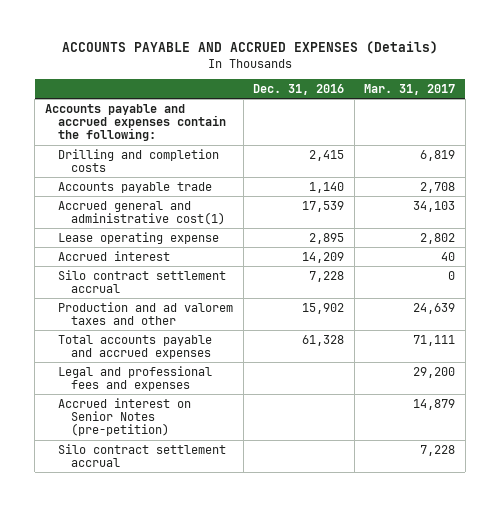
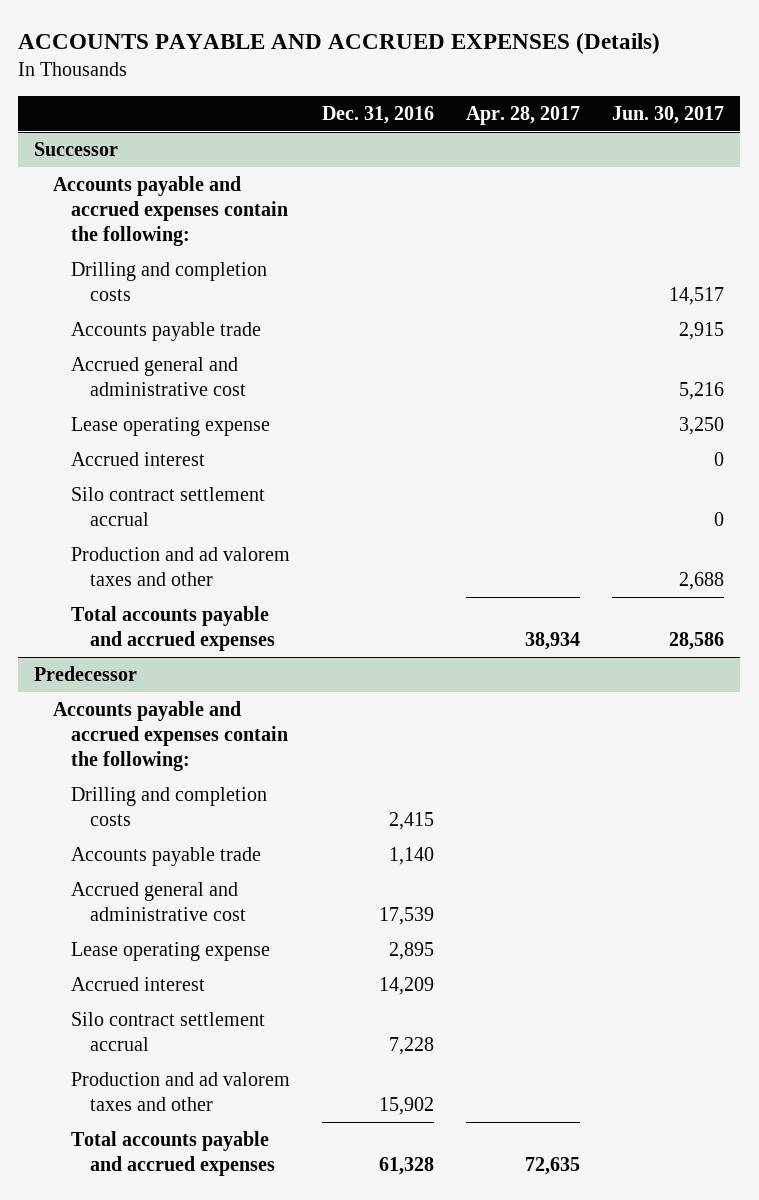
[364,83,456,95] Mar. 31, 2017 -> none
none -> [466,105,581,125] Apr. 28, 2017
none -> [612,105,725,124] Jun. 30, 2017
none -> [34,141,119,156] Successor
none -> [52,175,289,247] Accounts payable and accrued expenses contain the following:
none -> [71,261,268,302] Drilling and completion costs
none -> [71,321,262,341] Accounts payable trade
none -> [71,356,247,397] Accrued general and administrative cost
none -> [71,416,271,436] Lease operating expense
none -> [71,451,206,466] Accrued interest
none -> [71,486,266,527] Silo contract settlement accrual
none -> [71,546,291,587] Production and ad valorem taxes and other
none -> [71,605,276,652] Total accounts payable and accrued expenses
none -> [34,665,138,681] Predecessor
[58,200,226,226] Accrued general and administrative cost(1) -> [71,881,247,922] Accrued general and administrative cost
[58,365,213,392] Legal and professional fees and expenses -> none
[58,397,192,437] Accrued interest on Senior Notes (pre-petition) -> none
[58,443,227,468] Silo contract settlement accrual -> none

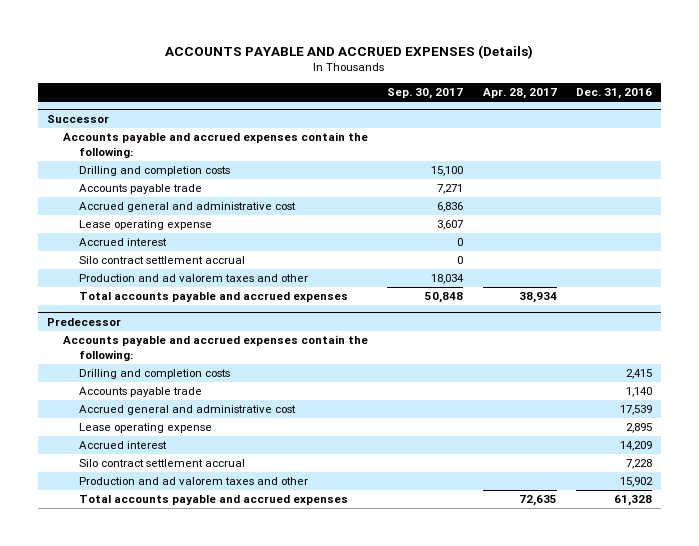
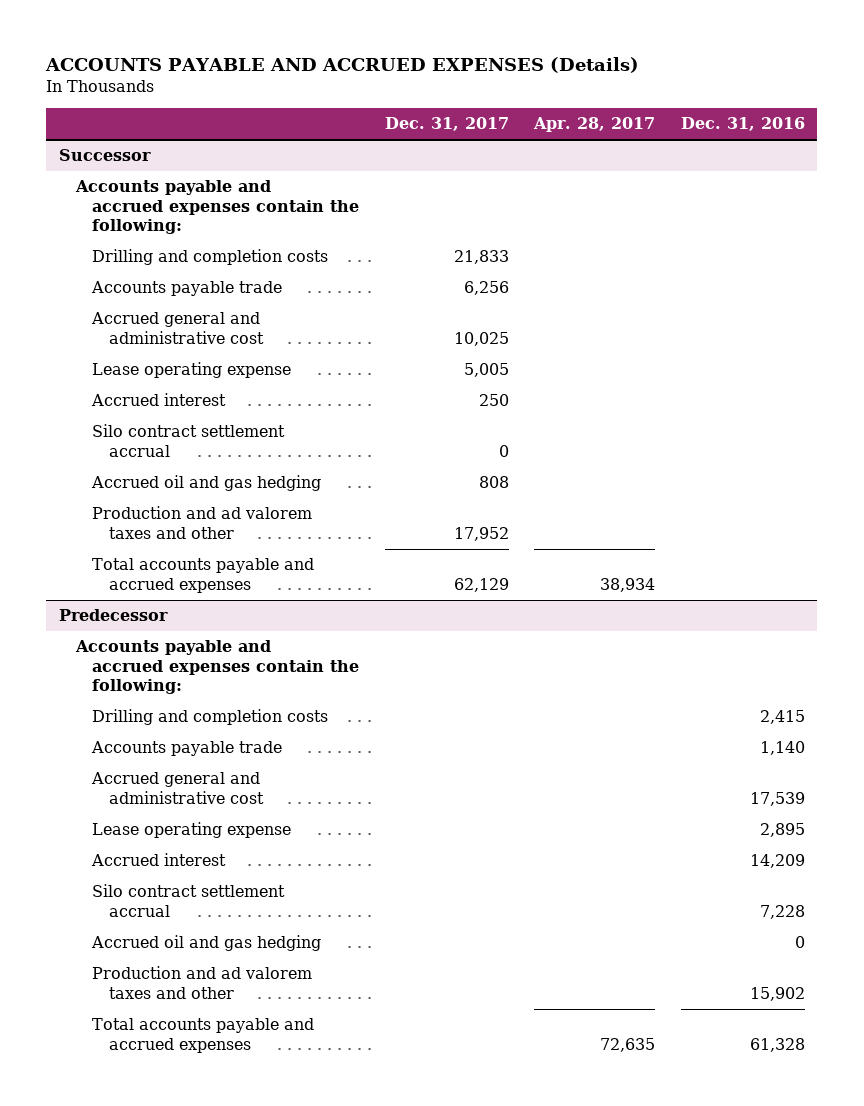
[387,88,464,100] Sep. 30, 2017 -> none
none -> [384,117,509,132] Dec. 31, 2017
none -> [91,475,322,492] Accrued oil and gas hedging
none -> [91,935,322,952] Accrued oil and gas hedging

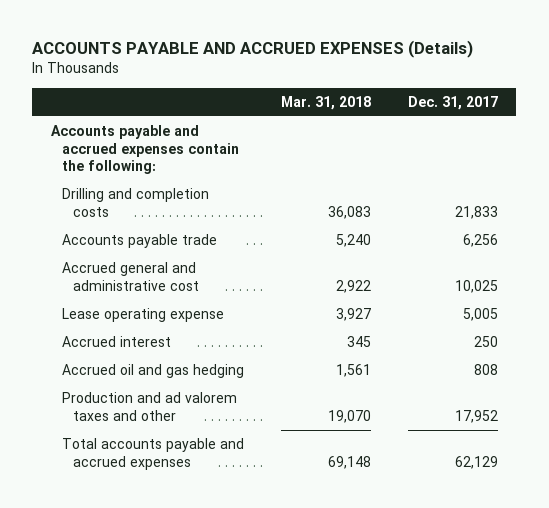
[533,117,656,133] Apr. 28, 2017 -> none
[680,117,805,132] Dec. 31, 2016 -> none
none -> [281,95,372,110] Mar. 31, 2018
[58,149,151,162] Successor -> none
[92,424,286,457] Silo contract settlement accrual -> none
[58,609,168,622] Predecessor -> none
[74,640,360,695] Accounts payable and accrued expenses contain the following: -> none
[92,709,329,726] Drilling and completion costs -> none
[91,741,283,757] Accounts payable trade -> none
[91,772,265,804] Accrued general and administrative cost -> none
[92,822,292,839] Lease operating expense -> none
[91,853,227,867] Accrued interest -> none
[92,884,286,917] Silo contract settlement accrual -> none
[91,935,322,952] Accrued oil and gas hedging -> none
[92,966,313,999] Production and ad valorem taxes and other -> none
[92,1018,315,1053] Total accounts payable and accrued expenses -> none

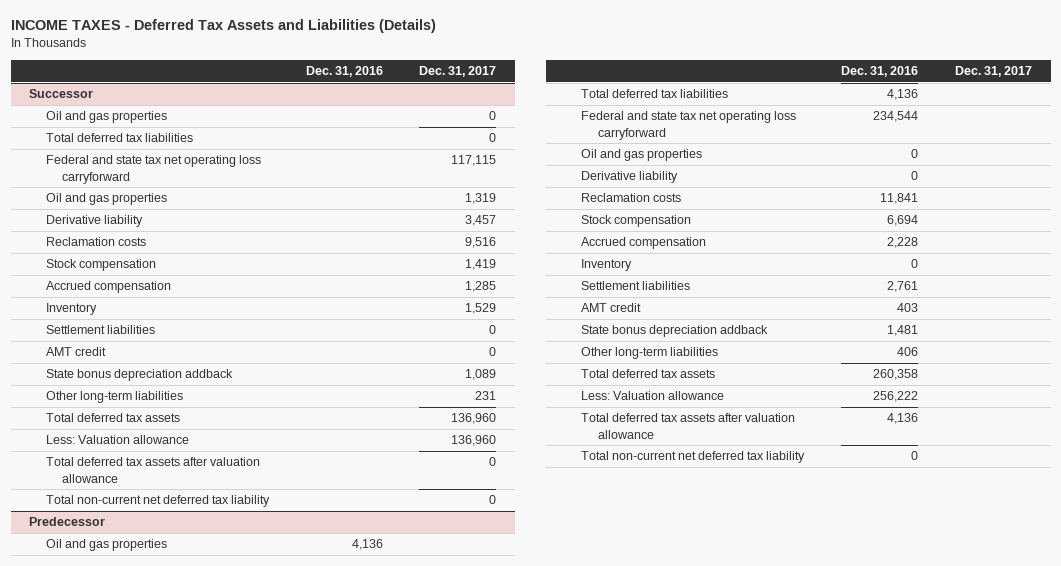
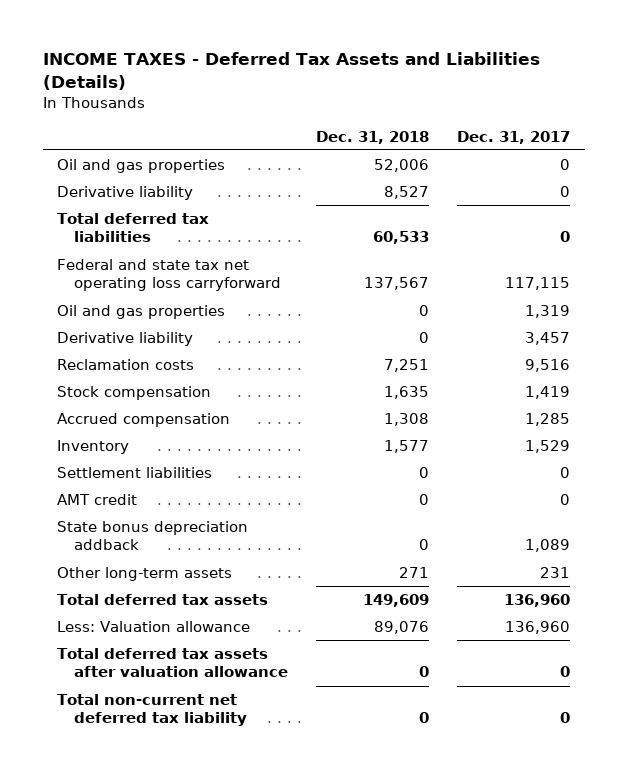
[305,66,383,78] Dec. 31, 2016 -> none
none -> [316,130,430,144] Dec. 31, 2018
[29,89,94,99] Successor -> none
none -> [56,185,193,200] Derivative liability
[45,391,183,404] Other long-term liabilities -> [56,566,232,581] Other long-term assets
[29,517,106,527] Predecessor -> none
[45,539,167,552] Oil and gas properties -> none
[581,89,729,99] Total deferred tax liabilities -> none
[581,111,797,140] Federal and state tax net operating loss carryforward -> none
[581,149,703,162] Oil and gas properties -> none
[581,171,679,184] Derivative liability -> none
[581,193,682,203] Reclamation costs -> none
[581,215,692,228] Stock compensation -> none
[581,237,707,250] Accrued compensation -> none
[581,259,633,272] Inventory -> none
[581,281,691,291] Settlement liabilities -> none
[581,303,642,313] AMT credit -> none
[581,325,769,338] State bonus depreciation addback -> none
[581,347,719,360] Other long-term liabilities -> none
[581,369,716,379] Total deferred tax assets -> none
[581,391,725,401] Less: Valuation allowance -> none
[581,413,796,439] Total deferred tax assets after valuation allowance -> none
[581,451,806,464] Total non-current net deferred tax liability -> none

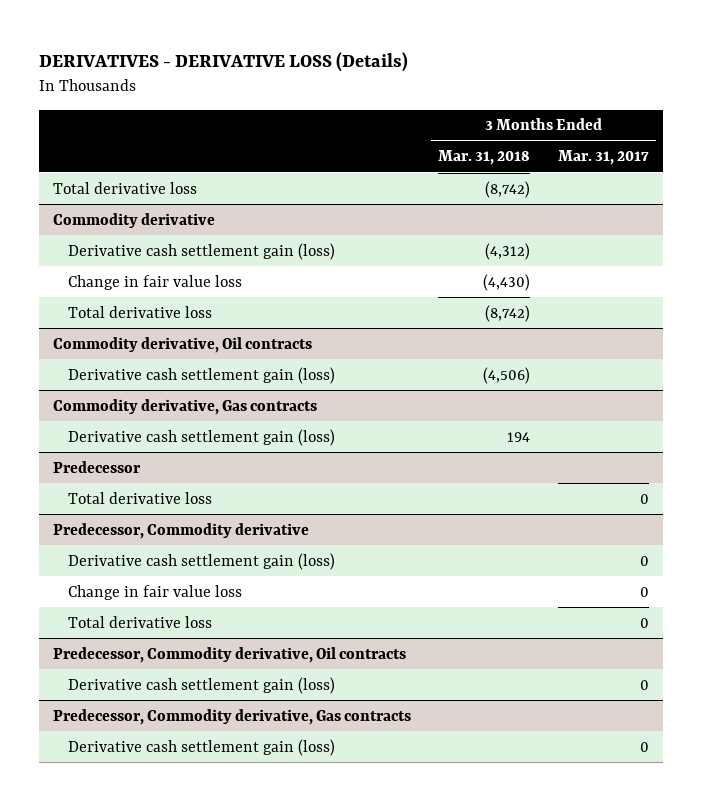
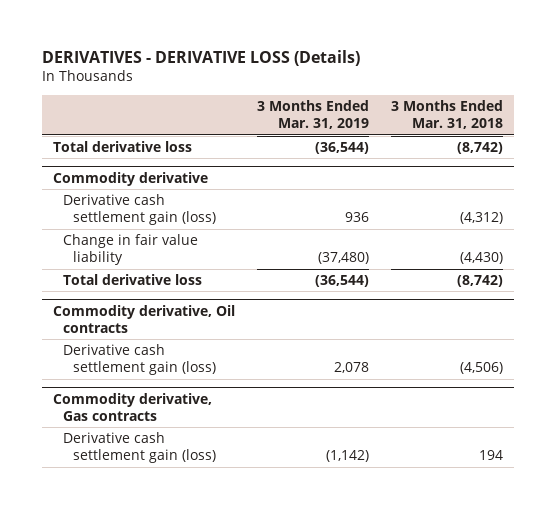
[557,150,649,166] Mar. 31, 2017 -> none
none -> [257,99,370,130] 3 Months Ended Mar. 31, 2019
[67,274,242,290] Change in fair value loss -> [63,233,199,266] Change in fair value liability
[52,460,141,473] Predecessor -> none
[67,491,212,504] Total derivative loss -> none
[52,522,309,539] Predecessor, Commodity derivative -> none
[67,552,335,570] Derivative cash settlement gain (loss) -> none
[67,584,242,600] Change in fair value loss -> none
[67,615,212,628] Total derivative loss -> none
[52,646,406,663] Predecessor, Commodity derivative, Oil contracts -> none
[67,676,335,694] Derivative cash settlement gain (loss) -> none
[52,708,411,725] Predecessor, Commodity derivative, Gas contracts -> none
[67,738,335,756] Derivative cash settlement gain (loss) -> none

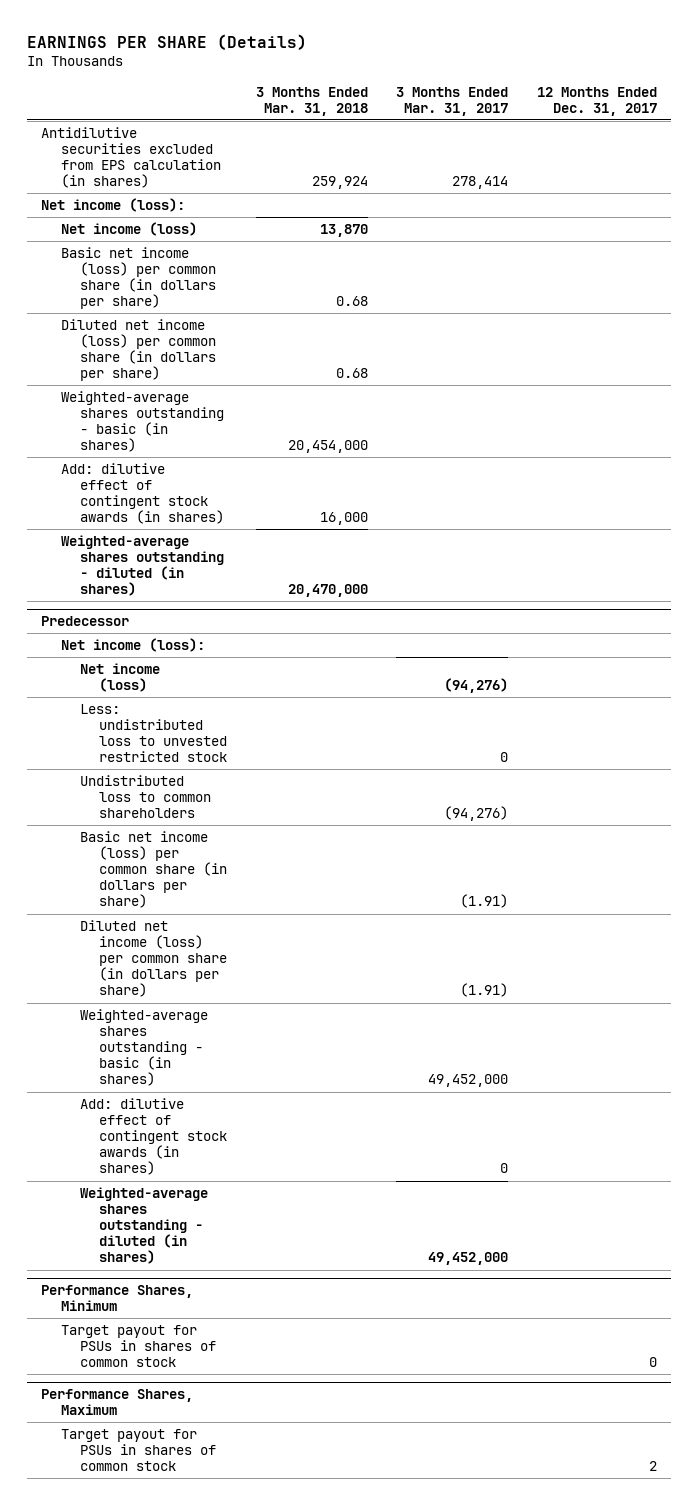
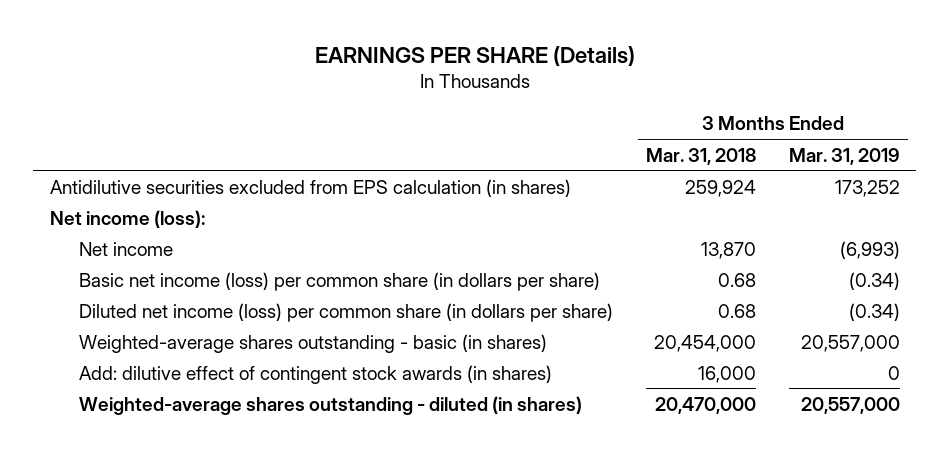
[396,86,509,116] 3 Months Ended Mar. 31, 2017 -> none
[536,86,657,116] 12 Months Ended Dec. 31, 2017 -> none
none -> [788,147,900,165] Mar. 31, 2019
[60,221,197,236] Net income (loss) -> [78,241,173,256] Net income
[41,616,130,627] Predecessor -> none
[60,637,205,652] Net income (loss): -> none
[79,662,160,693] Net income (loss) -> none
[79,703,228,763] Less: undistributed loss to unvested restricted stock -> none
[79,774,212,819] Undistributed loss to common shareholders -> none
[79,830,228,909] Basic net income (loss) per common share (in dollars per share) -> none
[79,919,228,998] Diluted net income (loss) per common share (in dollars per share) -> none
[79,1008,208,1087] Weighted-average shares outstanding - basic (in shares) -> none
[79,1097,228,1176] Add: dilutive effect of contingent stock awards (in shares) -> none
[79,1186,208,1265] Weighted-average shares outstanding - diluted (in shares) -> none
[41,1285,194,1312] Performance Shares, Minimum -> none
[60,1324,216,1368] Target payout for PSUs in shares of common stock -> none
[41,1389,194,1416] Performance Shares, Maximum -> none
[60,1428,216,1472] Target payout for PSUs in shares of common stock -> none

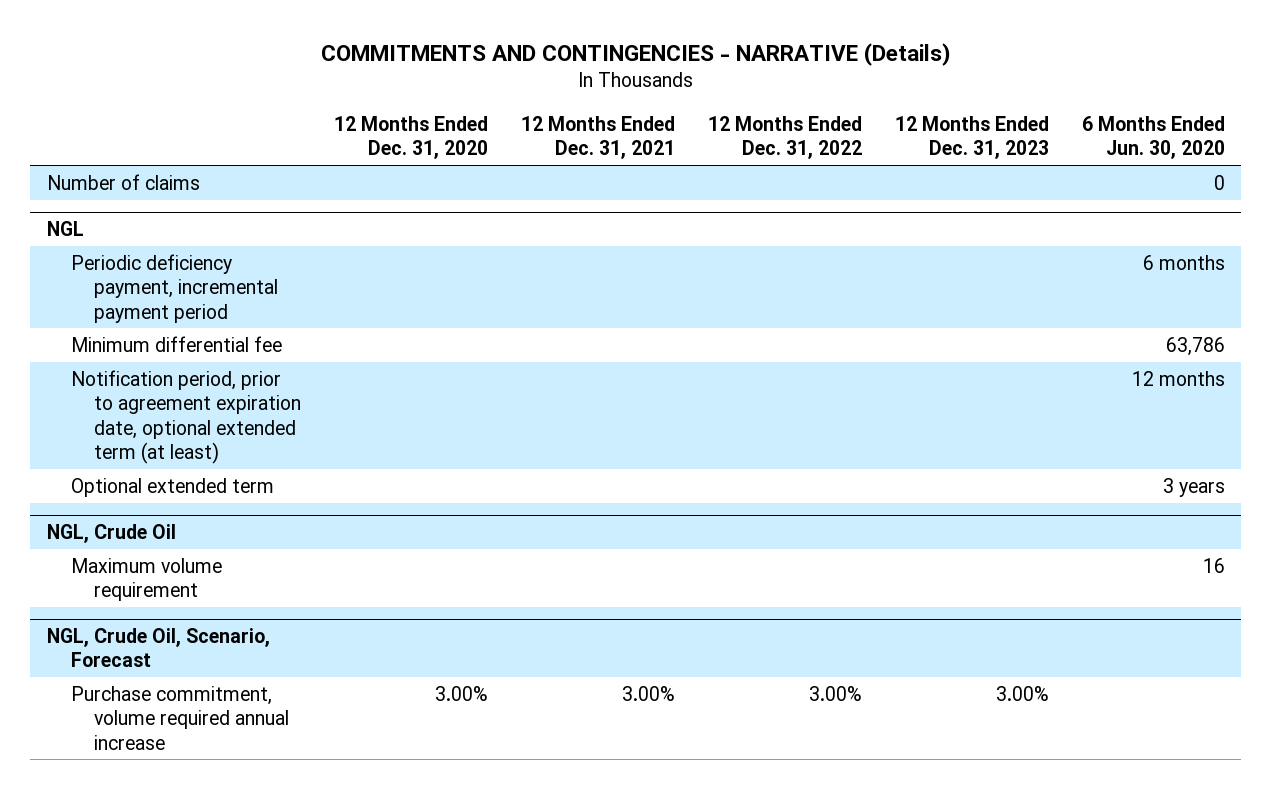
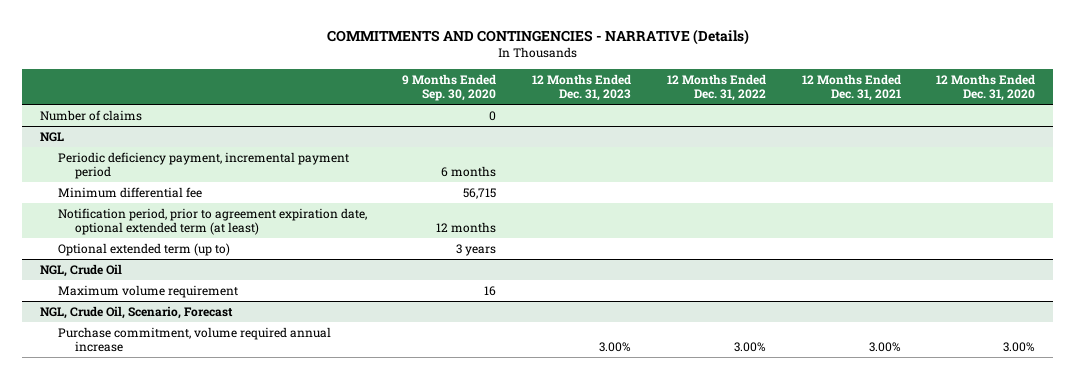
[1081,116,1225,160] 6 Months Ended Jun. 30, 2020 -> none
none -> [402,74,497,102] 9 Months Ended Sep. 30, 2020
[70,477,274,497] Optional extended term -> [57,242,230,256] Optional extended term (up to)

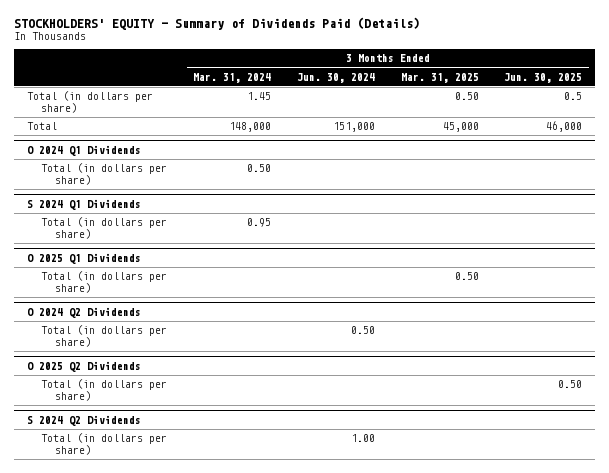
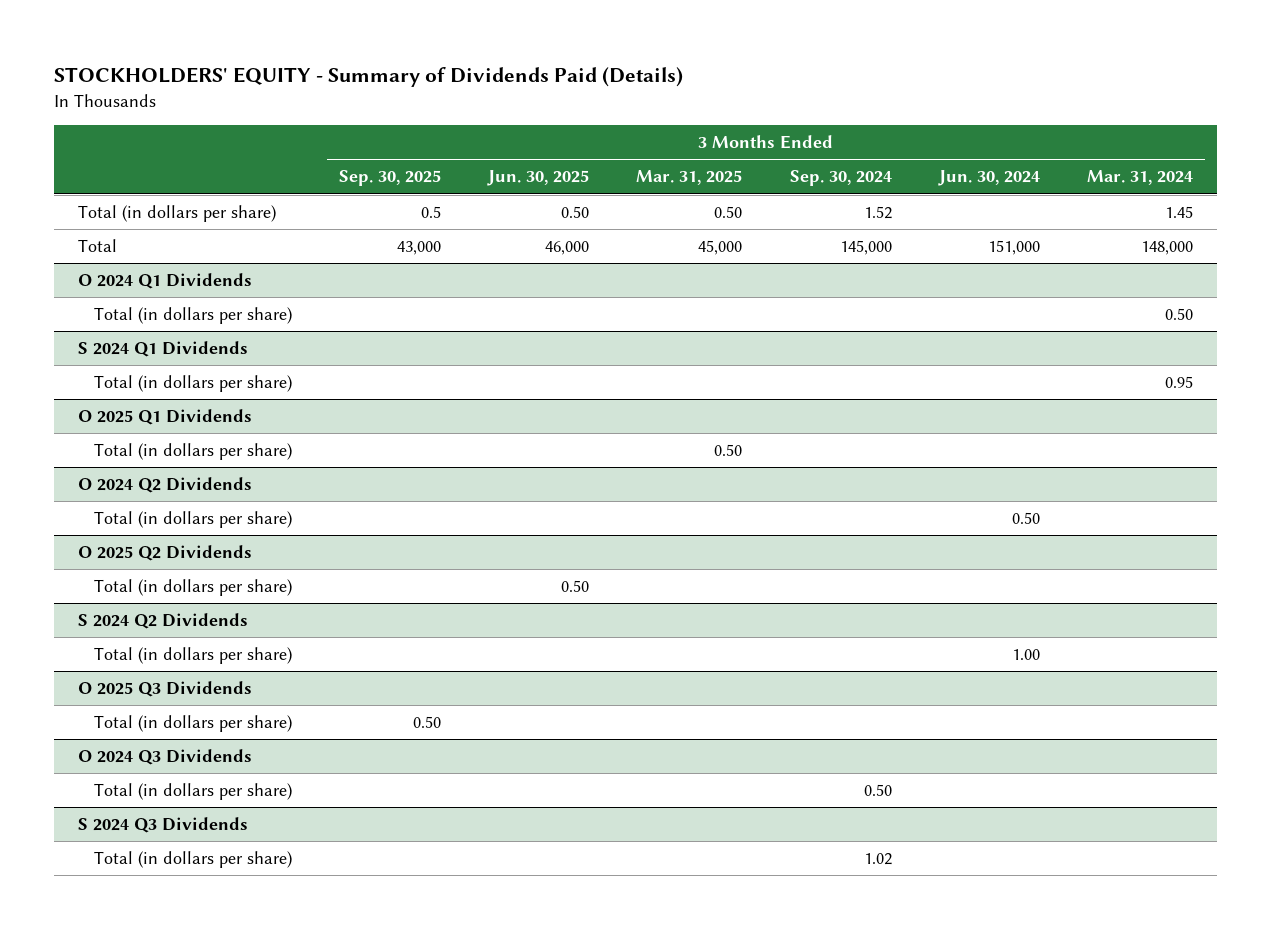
none -> [339,170,442,187] Sep. 30, 2025
none -> [789,170,892,187] Sep. 30, 2024
[564,92,583,101] 0.5 -> [561,206,590,219] 0.50
none -> [77,681,252,698] O 2025 Q3 Dividends
none -> [93,715,292,733] Total (in dollars per share)
none -> [77,749,252,766] O 2024 Q3 Dividends
none -> [93,783,292,801] Total (in dollars per share)
none -> [77,817,248,834] S 2024 Q3 Dividends
none -> [93,851,292,869] Total (in dollars per share)

